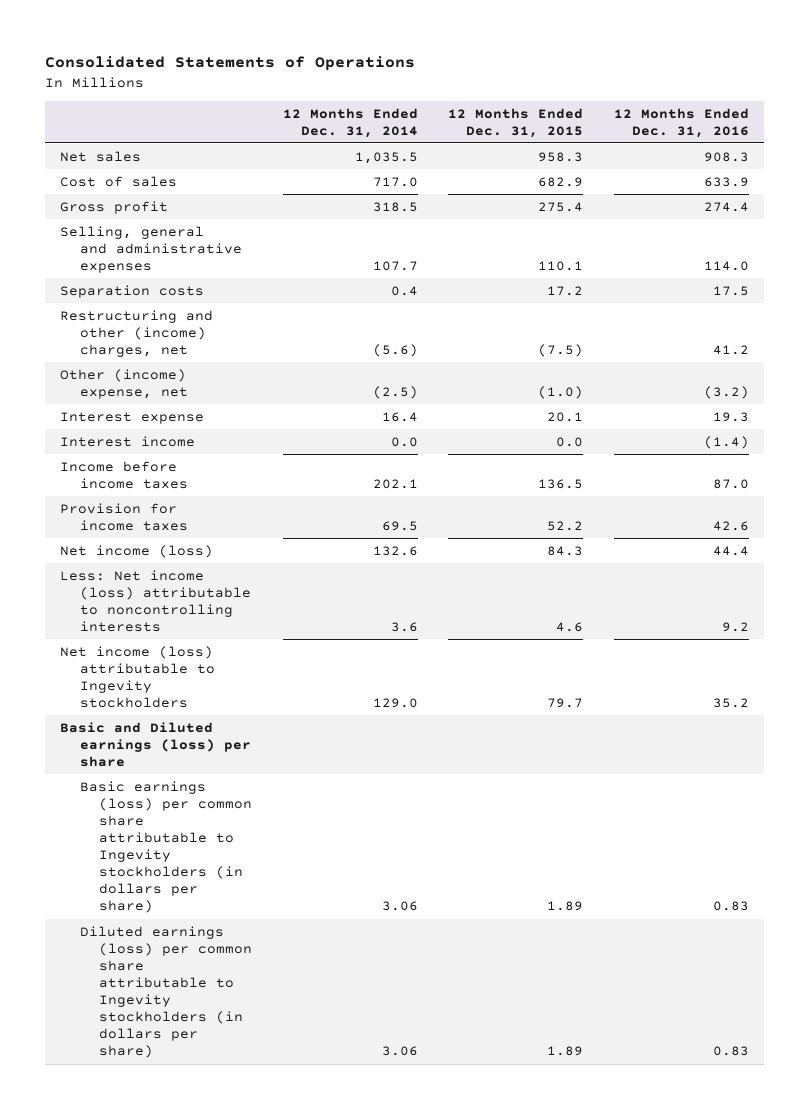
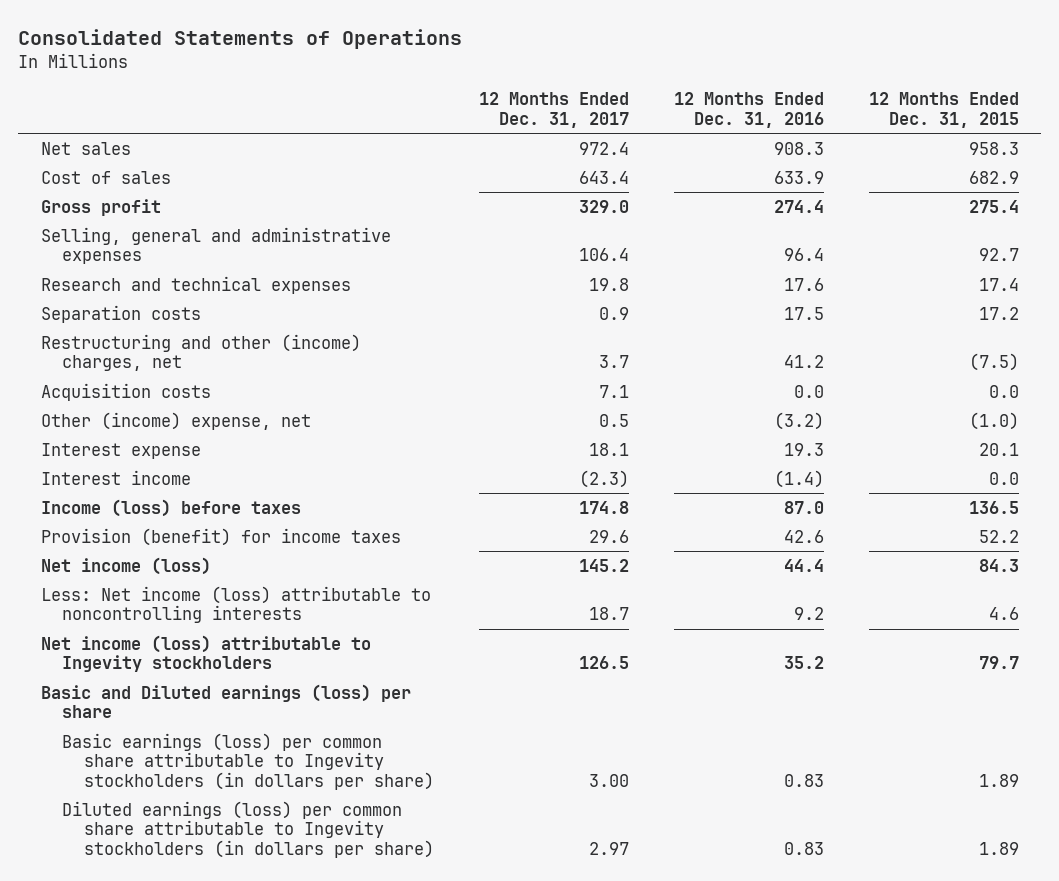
[282,107,418,138] 12 Months Ended Dec. 31, 2014 -> none
none -> [478,92,629,129] 12 Months Ended Dec. 31, 2017
[538,260,584,271] 110.1 -> [978,248,1019,262] 92.7
[703,260,749,271] 114.0 -> [783,248,824,262] 96.4
none -> [40,275,351,294] Research and technical expenses
none -> [40,382,211,401] Acquisition costs
[60,460,188,489] Income before income taxes -> [40,498,301,517] Income (loss) before taxes
[60,502,188,531] Provision for income taxes -> [40,527,401,546] Provision (benefit) for income taxes

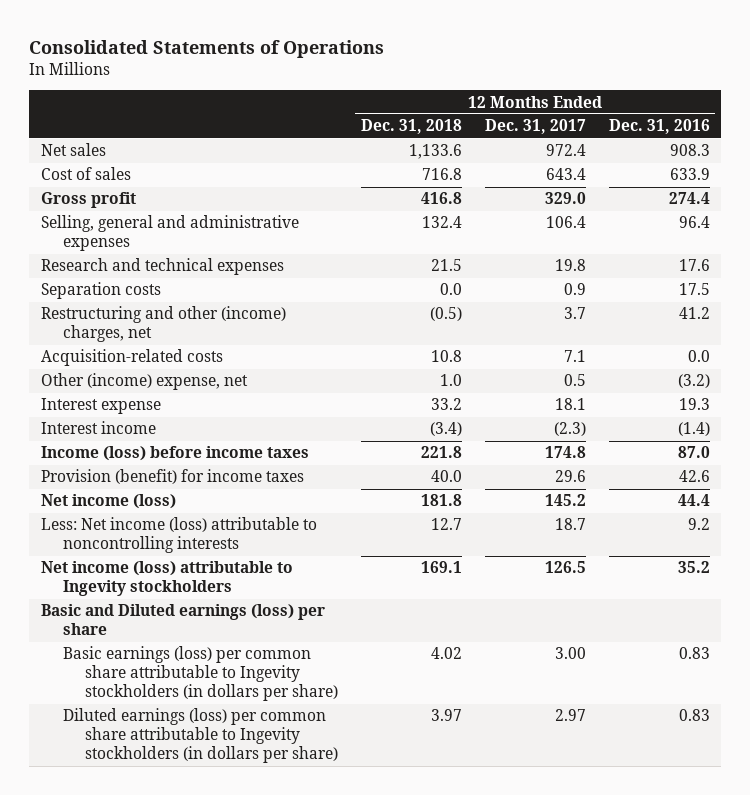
[868,92,1019,129] 12 Months Ended Dec. 31, 2015 -> none
none -> [360,119,462,135] Dec. 31, 2018
[40,382,211,401] Acquisition costs -> [40,349,223,367] Acquisition-related costs
[40,498,301,517] Income (loss) before taxes -> [40,446,309,462] Income (loss) before income taxes

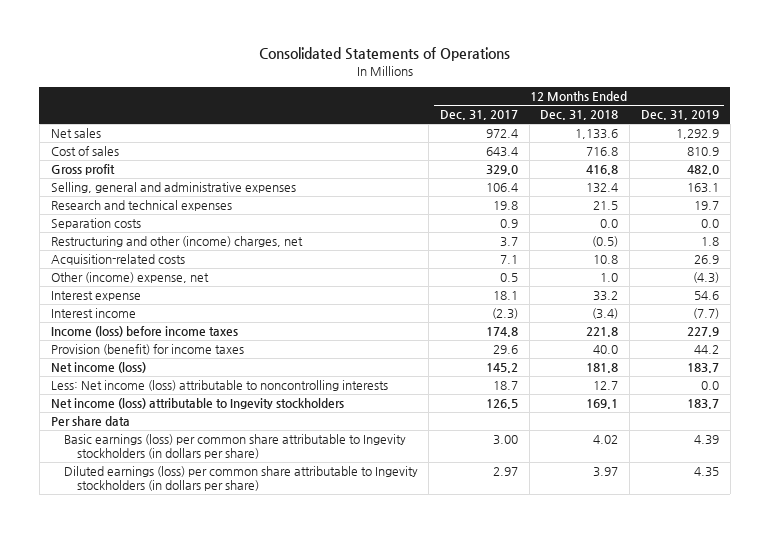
[608,119,710,135] Dec. 31, 2016 -> none
none -> [640,110,719,121] Dec. 31, 2019
[40,604,325,636] Basic and Diluted earnings (loss) per share -> [50,416,130,427] Per share data

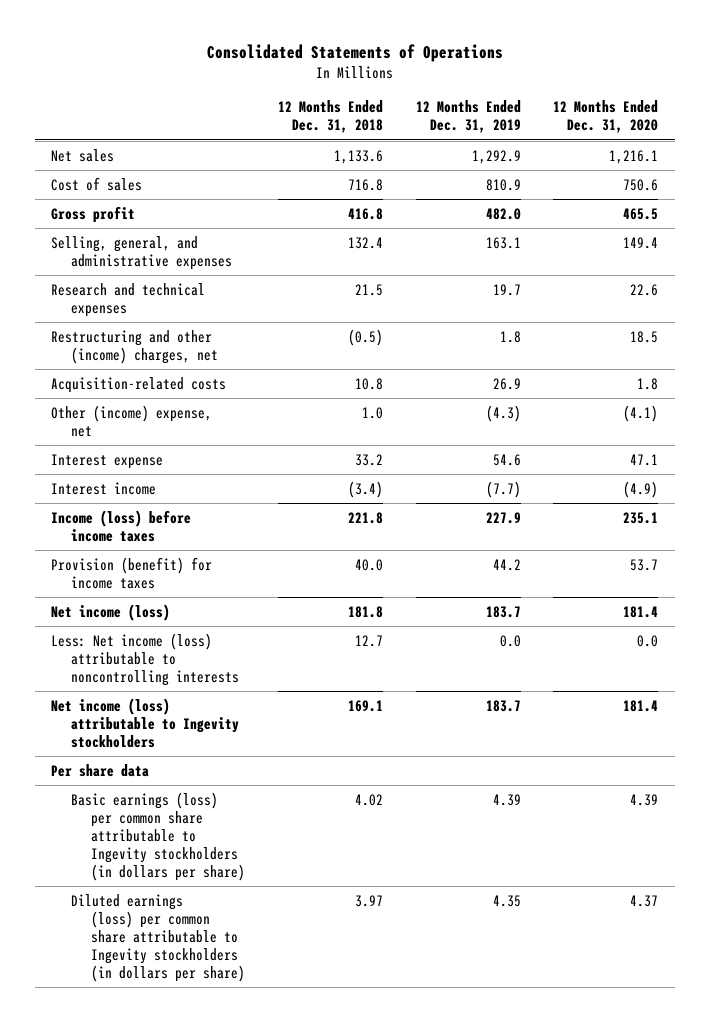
[440,110,519,121] Dec. 31, 2017 -> none
none -> [553,100,659,134] 12 Months Ended Dec. 31, 2020
[50,182,296,194] Selling, general and administrative expenses -> [51,235,233,270] Selling, general, and administrative expenses
[50,218,141,230] Separation costs -> none

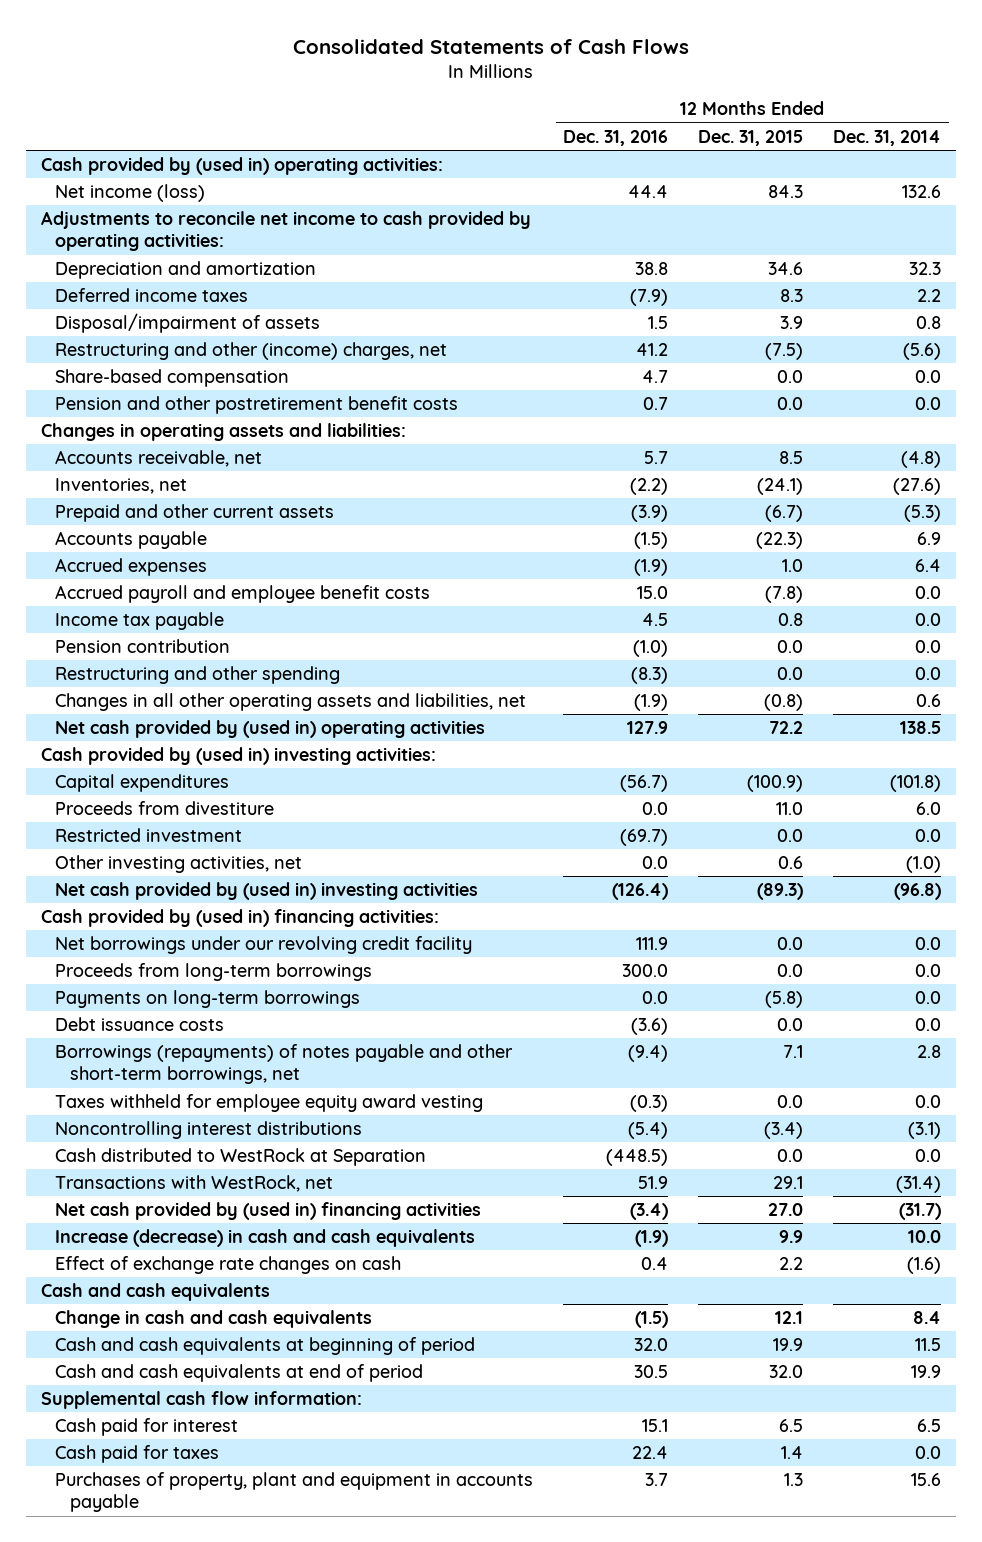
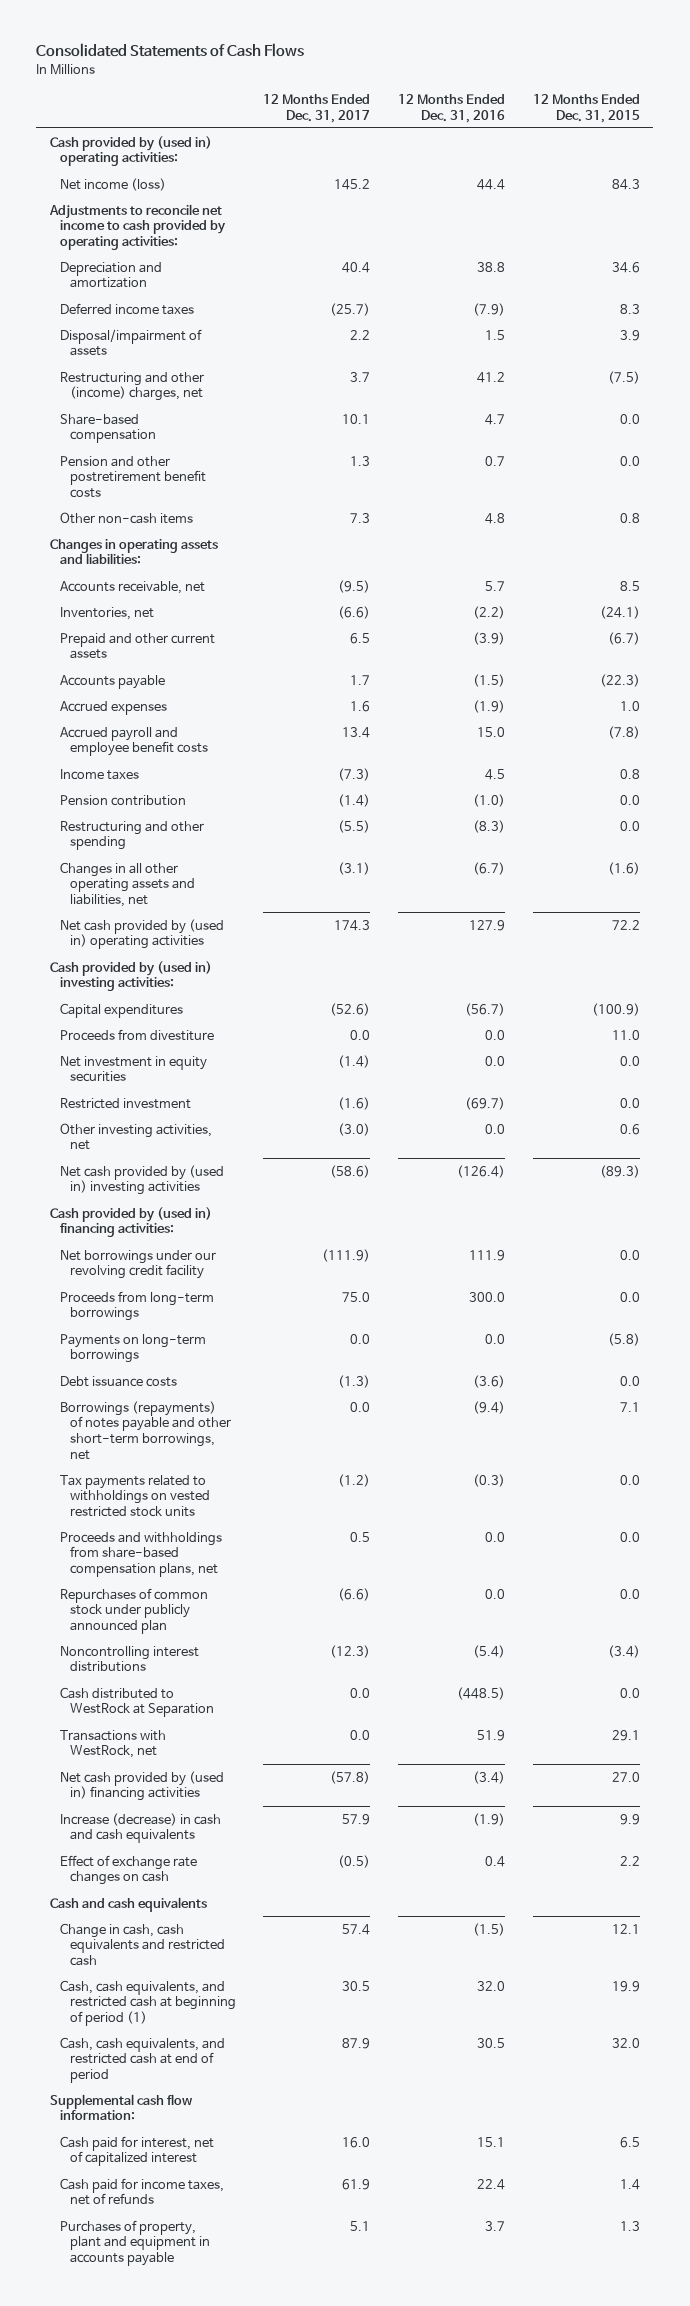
[833,129,942,146] Dec. 31, 2014 -> none
none -> [263,93,371,123] 12 Months Ended Dec. 31, 2017
none -> [60,511,194,524] Other non-cash items
[55,612,225,631] Income tax payable -> [60,768,140,780] Income taxes
[634,694,669,712] (1.9) -> [472,861,505,875] (6.7)
[764,694,804,712] (0.8) -> [607,861,640,875] (1.6)
none -> [60,1055,208,1083] Net investment in equity securities
[55,1094,484,1113] Taxes withheld for employee equity award vesting -> [60,1474,210,1517] Tax payments related to withholdings on vested restricted stock units
none -> [60,1531,223,1577] Proceeds and withholdings from share-based compensation plans, net
none -> [60,1587,209,1634] Repurchases of common stock under publicly announced plan
[55,1310,373,1329] Change in cash and cash equivalents -> [60,1922,225,1966] Change in cash, cash equivalents and restricted cash
[55,1337,476,1356] Cash and cash equivalents at beginning of period -> [60,1979,236,2026] Cash, cash equivalents, and restricted cash at beginning of period (1)
[55,1364,424,1383] Cash and cash equivalents at end of period -> [60,2036,226,2083] Cash, cash equivalents, and restricted cash at end of period
[55,1418,239,1437] Cash paid for interest -> [60,2135,215,2167] Cash paid for interest, net of capitalized interest
[55,1445,220,1464] Cash paid for taxes -> [60,2177,225,2206] Cash paid for income taxes, net of refunds

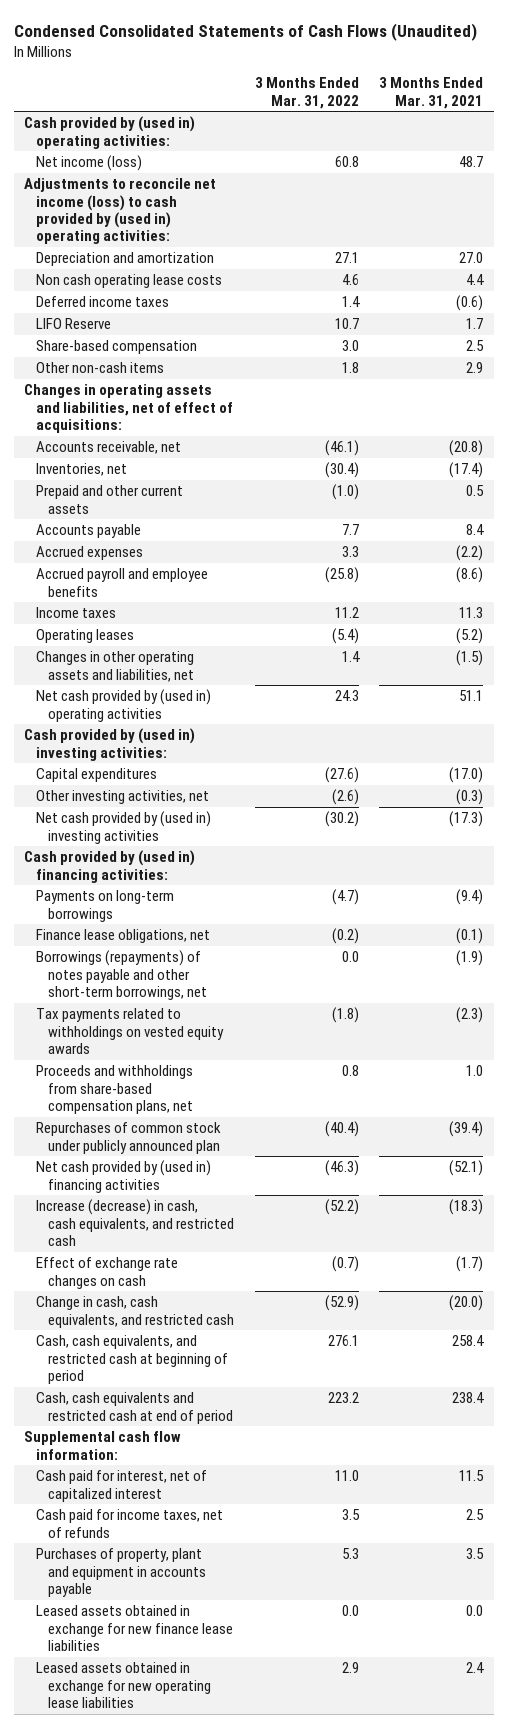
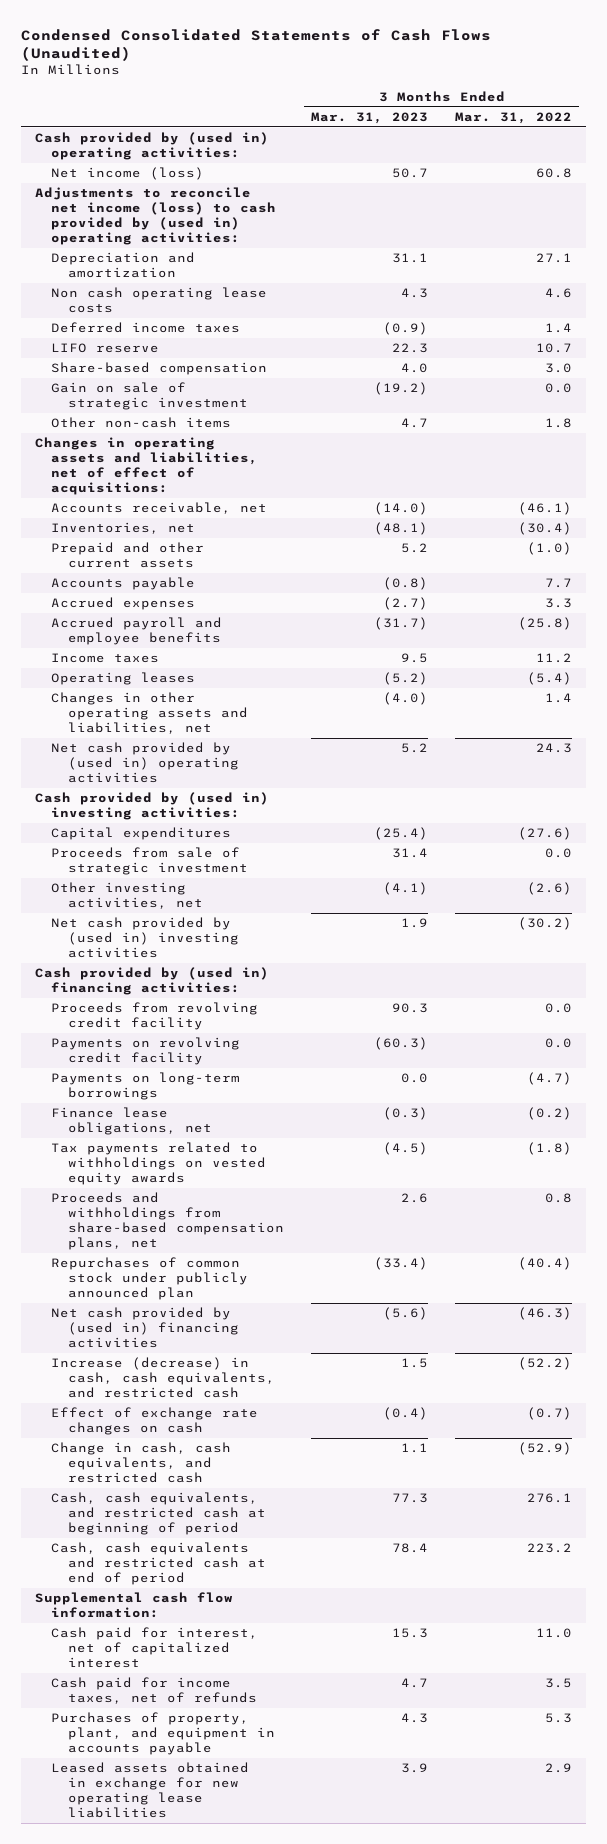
[379,77,484,109] 3 Months Ended Mar. 31, 2021 -> none
none -> [310,111,428,124] Mar. 31, 2023
[35,318,111,330] LIFO Reserve -> [51,343,160,354] LIFO reserve
none -> [51,382,248,411] Gain on sale of strategic investment
none -> [51,847,248,876] Proceeds from sale of strategic investment
none -> [51,1002,259,1031] Proceeds from revolving credit facility
none -> [51,1037,241,1066] Payments on revolving credit facility
[35,950,207,1000] Borrowings (repayments) of notes payable and other short-term borrowings, net -> none
[35,1605,233,1651] Leased assets obtained in exchange for new finance lease liabilities -> none
[35,1548,206,1597] Purchases of property, plant and equipment in accounts payable -> [51,1712,275,1755] Purchases of property, plant, and equipment in accounts payable

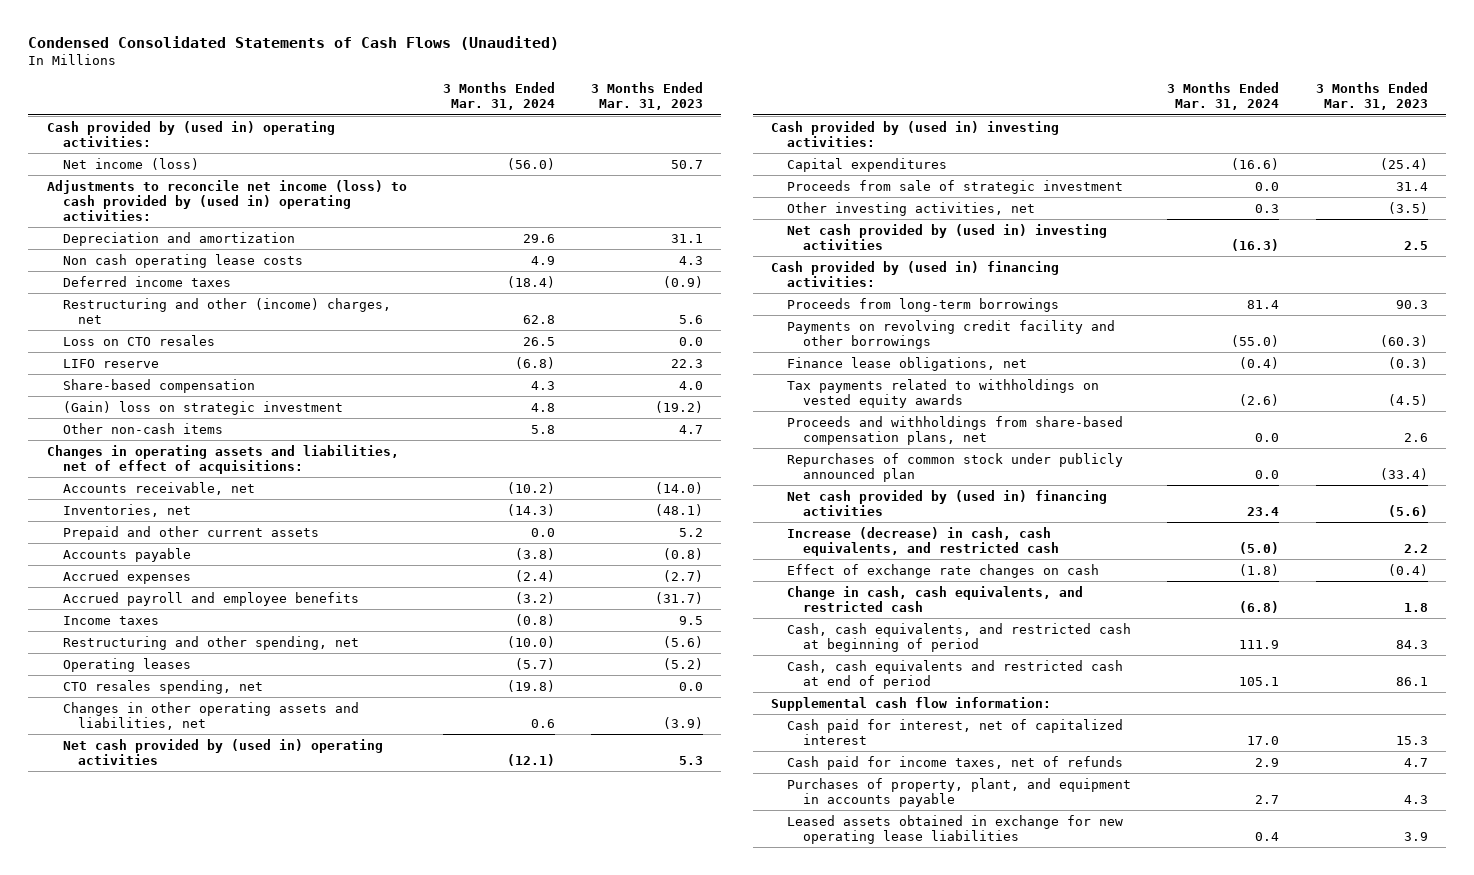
[455,111,573,124] Mar. 31, 2022 -> none
none -> [442,82,555,111] 3 Months Ended Mar. 31, 2024
none -> [62,297,391,324] Restructuring and other (income) charges, net
none -> [62,334,215,346] Loss on CTO resales
[51,382,248,411] Gain on sale of strategic investment -> [62,400,343,415] (Gain) loss on strategic investment
none -> [62,635,359,650] Restructuring and other spending, net
none -> [62,679,263,694] CTO resales spending, net
[382,692,428,706] (4.0) -> [663,716,704,729] (3.9)
[400,743,428,754] 5.2 -> [679,755,704,765] 5.3
[382,882,428,896] (4.1) -> [1387,201,1428,214] (3.5)
[400,918,428,929] 1.9 -> [1403,240,1428,250] 2.5
[51,1002,259,1031] Proceeds from revolving credit facility -> none
[51,1037,241,1066] Payments on revolving credit facility -> none
none -> [787,297,1060,312] Proceeds from long-term borrowings
[51,1072,241,1101] Payments on long-term borrowings -> [787,319,1116,349] Payments on revolving credit facility and other borrowings
[400,1073,428,1084] 0.0 -> [1379,334,1428,347] (60.3)
[400,1358,428,1369] 1.5 -> [1403,543,1428,553] 2.2
[400,1443,428,1454] 1.1 -> [1403,602,1428,612] 1.8
[391,1493,428,1504] 77.3 -> [1395,639,1428,649] 84.3
[391,1543,428,1554] 78.4 -> [1395,676,1428,686] 86.1

